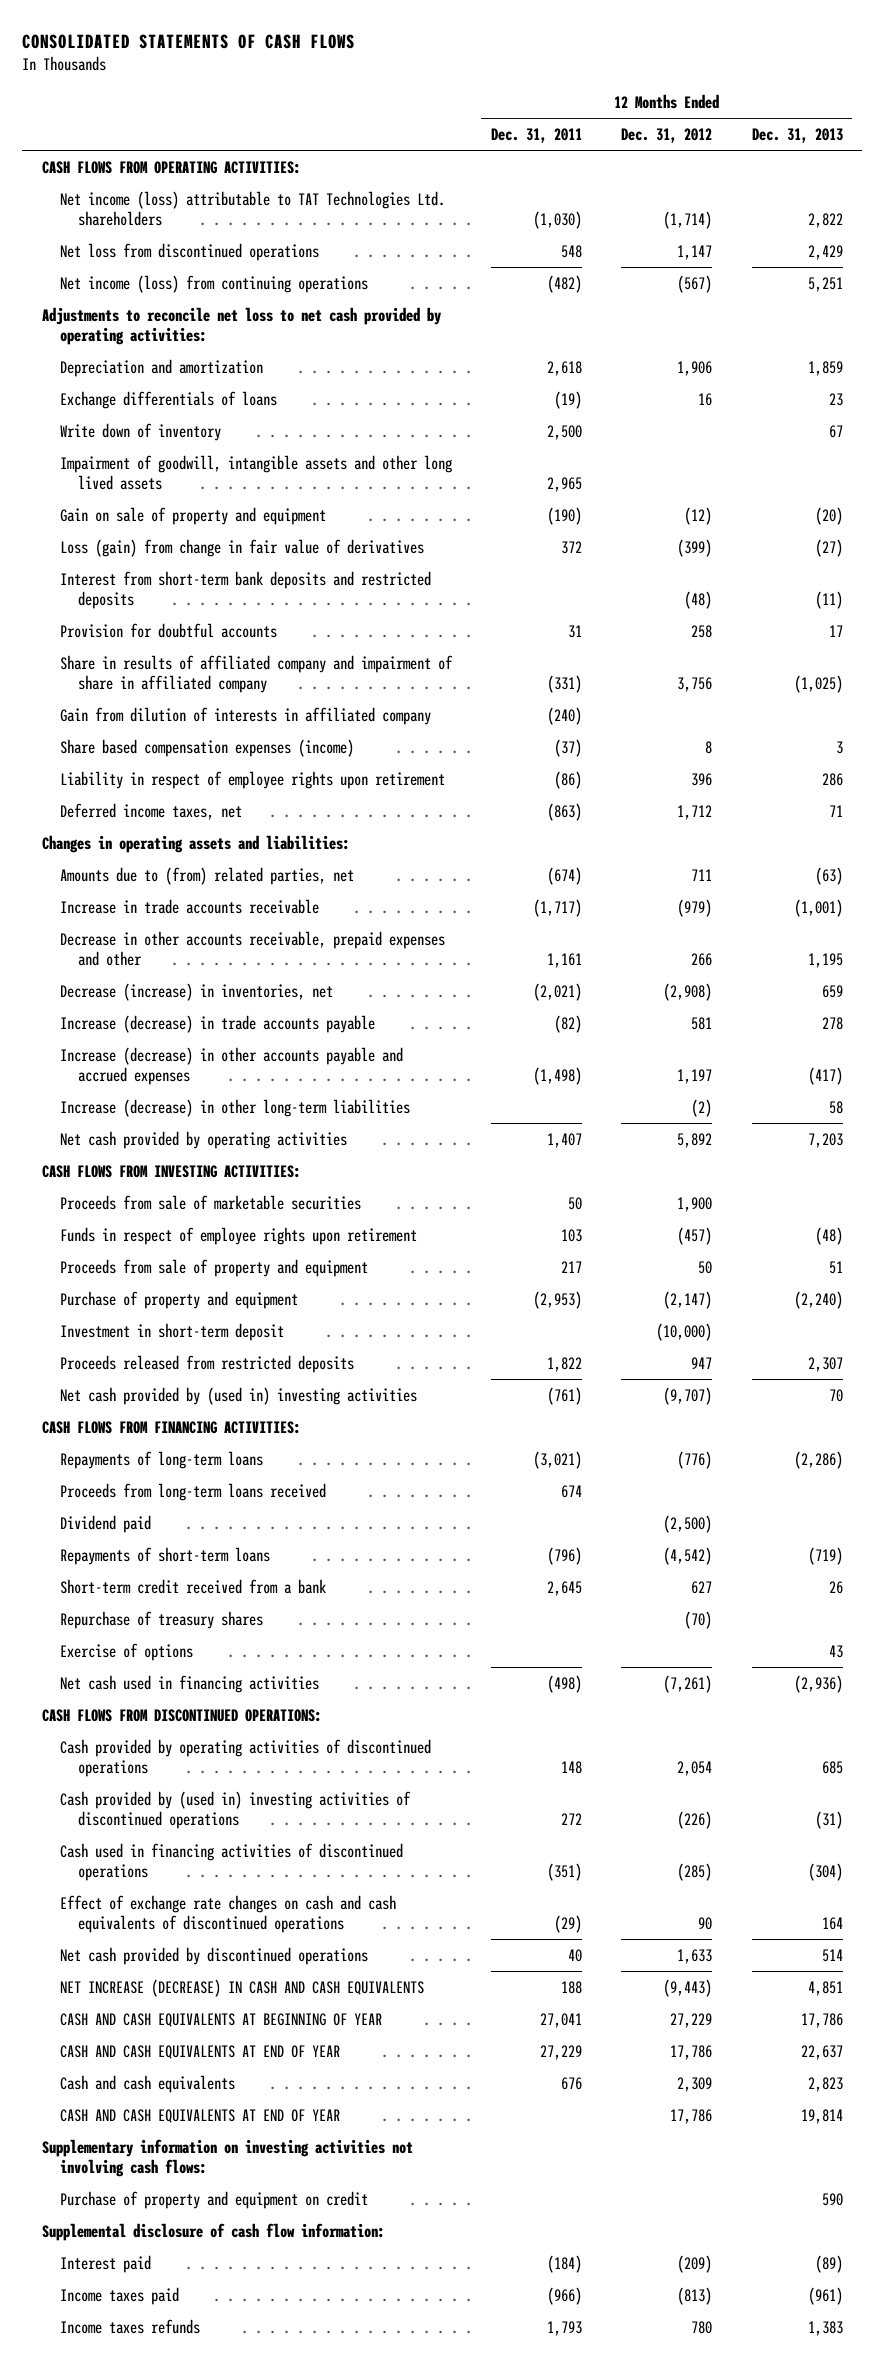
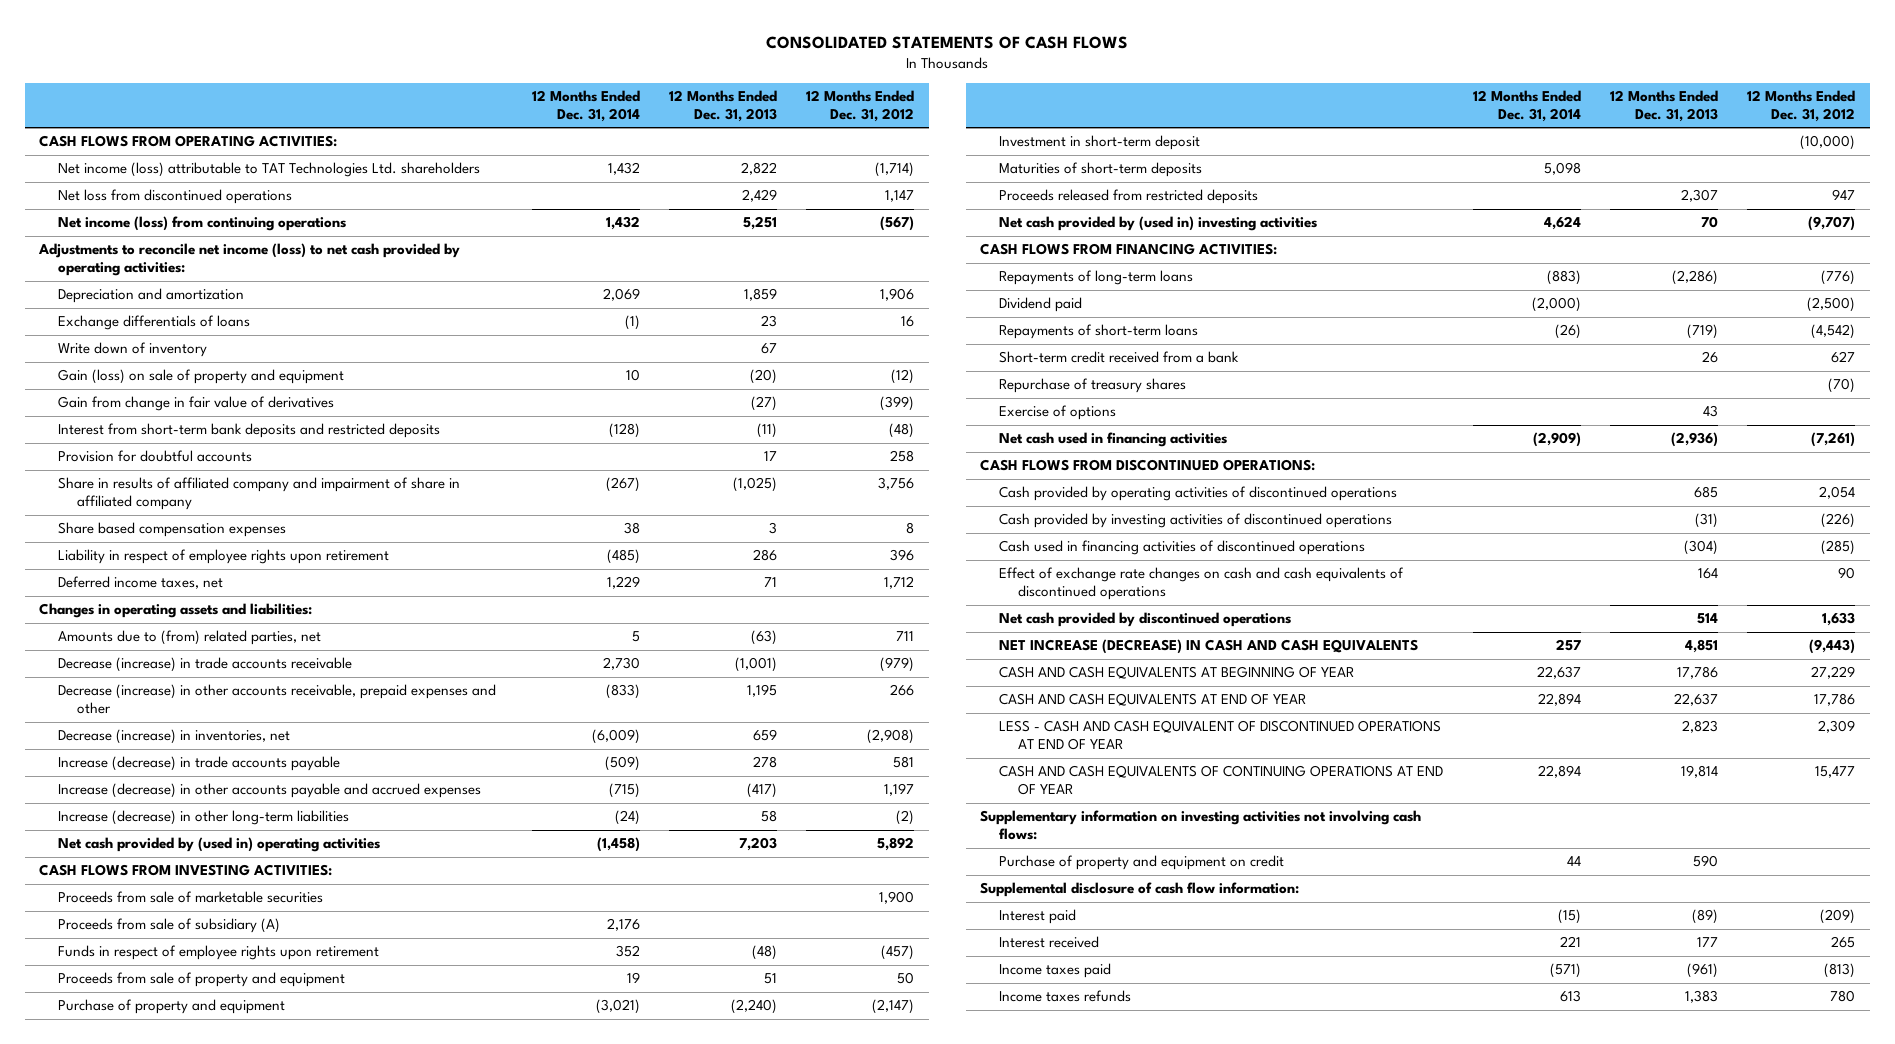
[491,127,583,143] Dec. 31, 2011 -> none
none -> [531,89,640,123] 12 Months Ended Dec. 31, 2014
[41,306,441,346] Adjustments to reconcile net loss to net cash provided by operating activities: -> [38,243,461,277] Adjustments to reconcile net income (loss) to net cash provided by operating activities:
[60,454,453,491] Impairment of goodwill, intangible assets and other long lived assets -> none
[60,506,327,525] Gain on sale of property and equipment -> [58,369,345,385] Gain (loss) on sale of property and equipment
[60,538,425,557] Loss (gain) from change in fair value of derivatives -> [58,396,335,412] Gain from change in fair value of derivatives
[60,706,432,725] Gain from dilution of interests in affiliated company -> none
[60,738,355,757] Share based compensation expenses (income) -> [58,522,287,538] Share based compensation expenses
[60,898,320,914] Increase in trade accounts receivable -> [58,657,353,673] Decrease (increase) in trade accounts receivable
[60,930,446,967] Decrease in other accounts receivable, prepaid expenses and other -> [58,684,497,715] Decrease (increase) in other accounts receivable, prepaid expenses and other
[60,1130,348,1149] Net cash provided by operating activities -> [58,837,381,853] Net cash provided by (used in) operating activities
none -> [58,918,281,934] Proceeds from sale of subsidiary (A)
none -> [999,162,1203,178] Maturities of short-term deposits
[60,1482,327,1501] Proceeds from long-term loans received -> none
[60,1790,412,1830] Cash provided by (used in) investing activities of discontinued operations -> [999,513,1393,529] Cash provided by investing activities of discontinued operations
[60,2074,236,2093] Cash and cash equivalents -> [999,720,1442,751] LESS - CASH AND CASH EQUIVALENT OF DISCONTINUED OPERATIONS AT END OF YEAR
[60,2108,341,2123] CASH AND CASH EQUIVALENTS AT END OF YEAR -> [999,765,1444,796] CASH AND CASH EQUIVALENTS OF CONTINUING OPERATIONS AT END OF YEAR
[670,2108,713,2124] 17,786 -> [1815,766,1856,779] 15,477
none -> [999,936,1100,949] Interest received

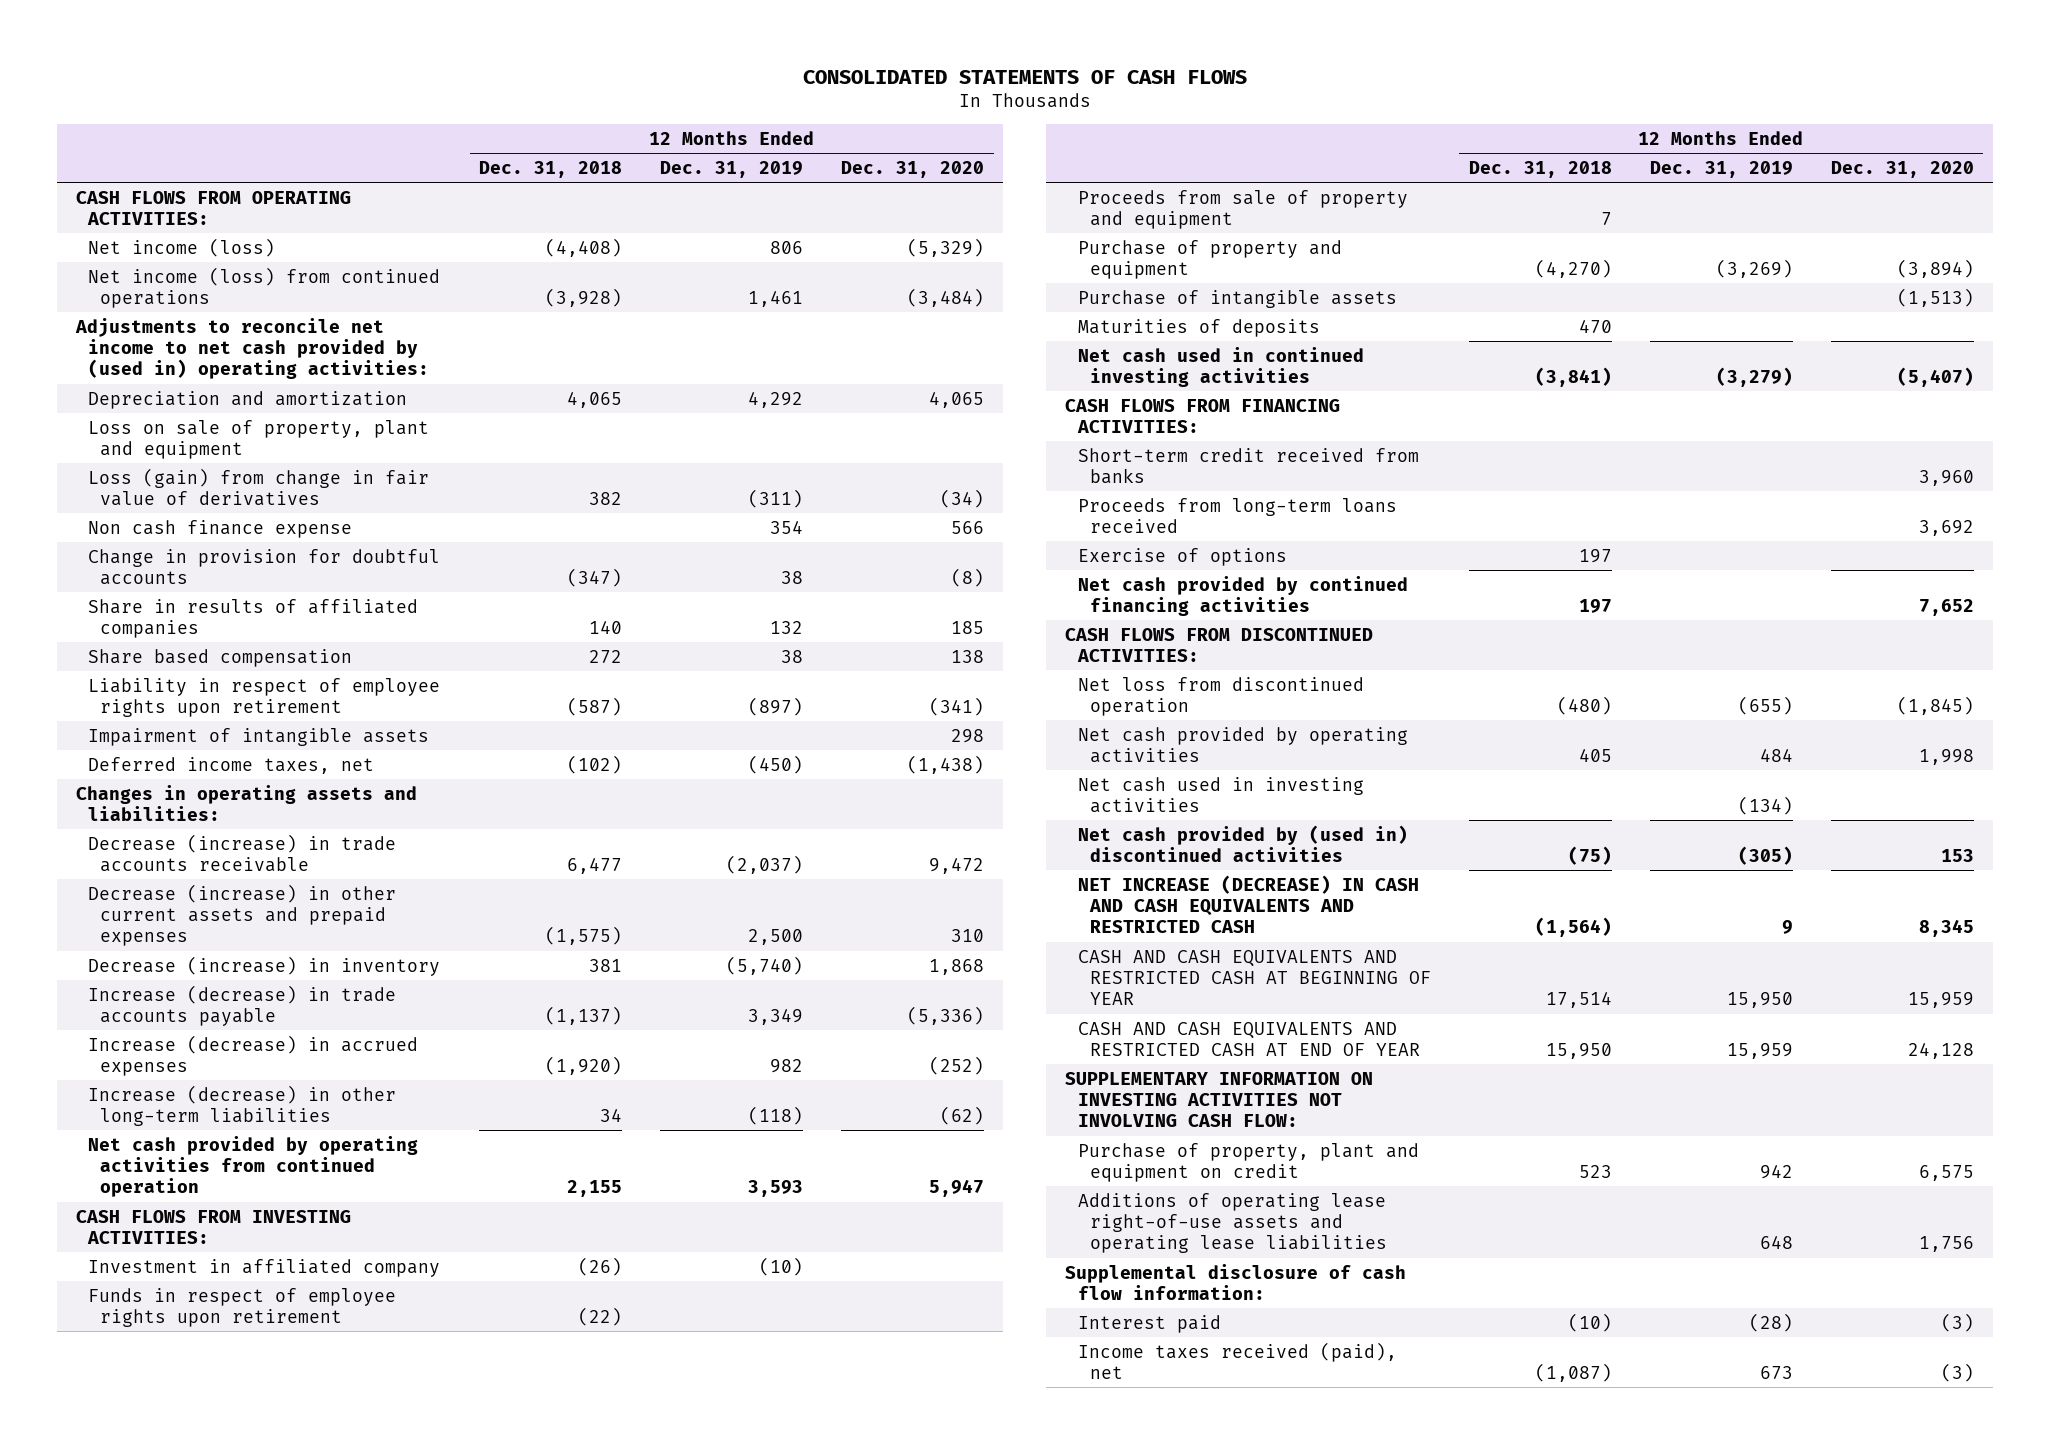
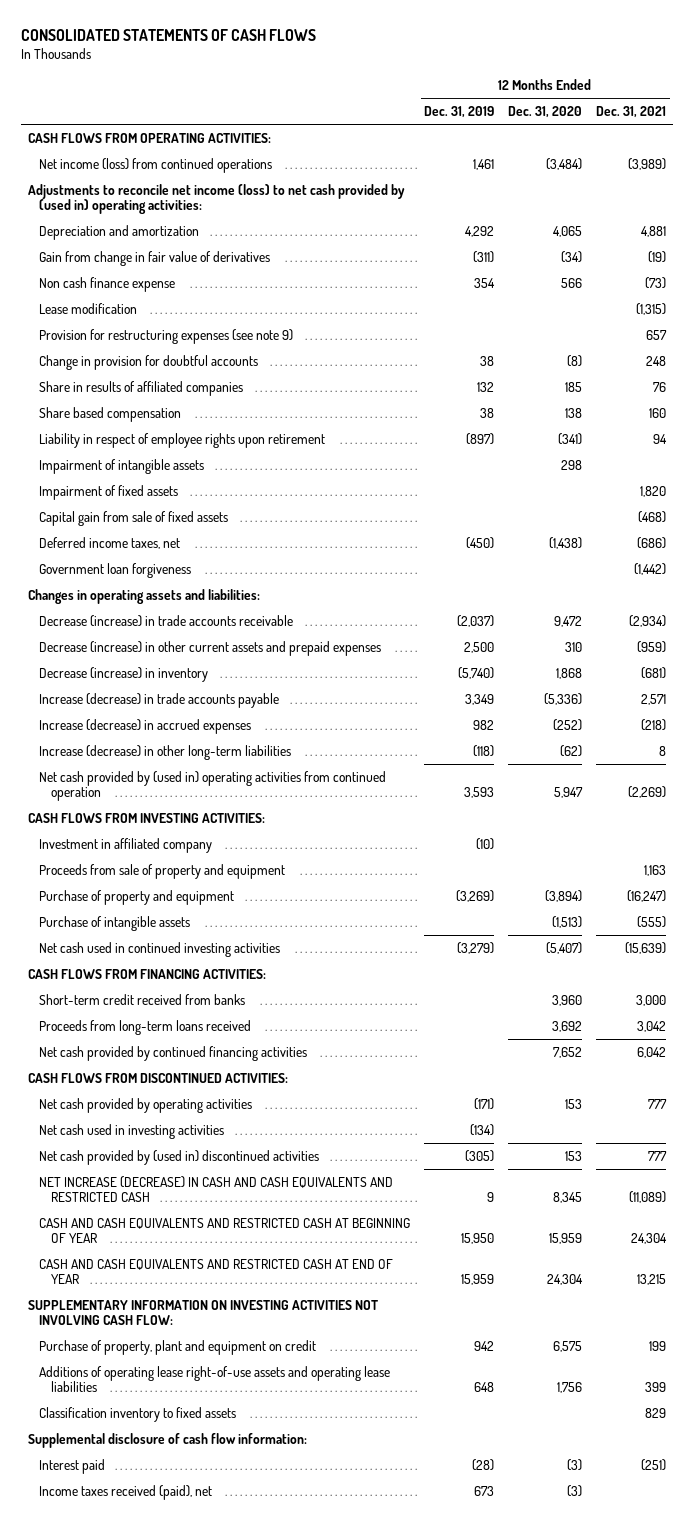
[479,160,623,178] Dec. 31, 2018 -> none
none -> [596,106,667,119] Dec. 31, 2021
[87,237,275,257] Net income (loss) -> none
[74,317,429,380] Adjustments to reconcile net income to net cash provided by (used in) operating activities: -> [27,183,405,215] Adjustments to reconcile net income (loss) to net cash provided by (used in) operating activities:
[87,419,429,459] Loss on sale of property, plant and equipment -> none
[87,467,429,506] Loss (gain) from change in fair value of derivatives -> [39,250,271,266] Gain from change in fair value of derivatives
none -> [39,302,138,314] Lease modification
none -> [39,328,294,344] Provision for restructuring expenses (see note 9)
none -> [39,484,179,500] Impairment of fixed assets
none -> [39,510,229,526] Capital gain from sale of fixed assets
none -> [39,562,192,578] Government loan forgiveness
[87,1135,418,1198] Net cash provided by operating activities from continued operation -> [39,770,387,802] Net cash provided by (used in) operating activities from continued operation
[87,1287,396,1327] Funds in respect of employee rights upon retirement -> none
[1077,318,1320,337] Maturities of deposits -> none
[1077,547,1287,566] Exercise of options -> none
[1077,676,1364,716] Net loss from discontinued operation -> none
[1759,747,1793,762] 484 -> [474,1097,495,1110] (171)
[1918,748,1974,765] 1,998 -> [565,1098,583,1109] 153
[1907,1041,1974,1059] 24,128 -> [547,1274,584,1286] 24,304
none -> [39,1406,237,1422] Classification inventory to fixed assets

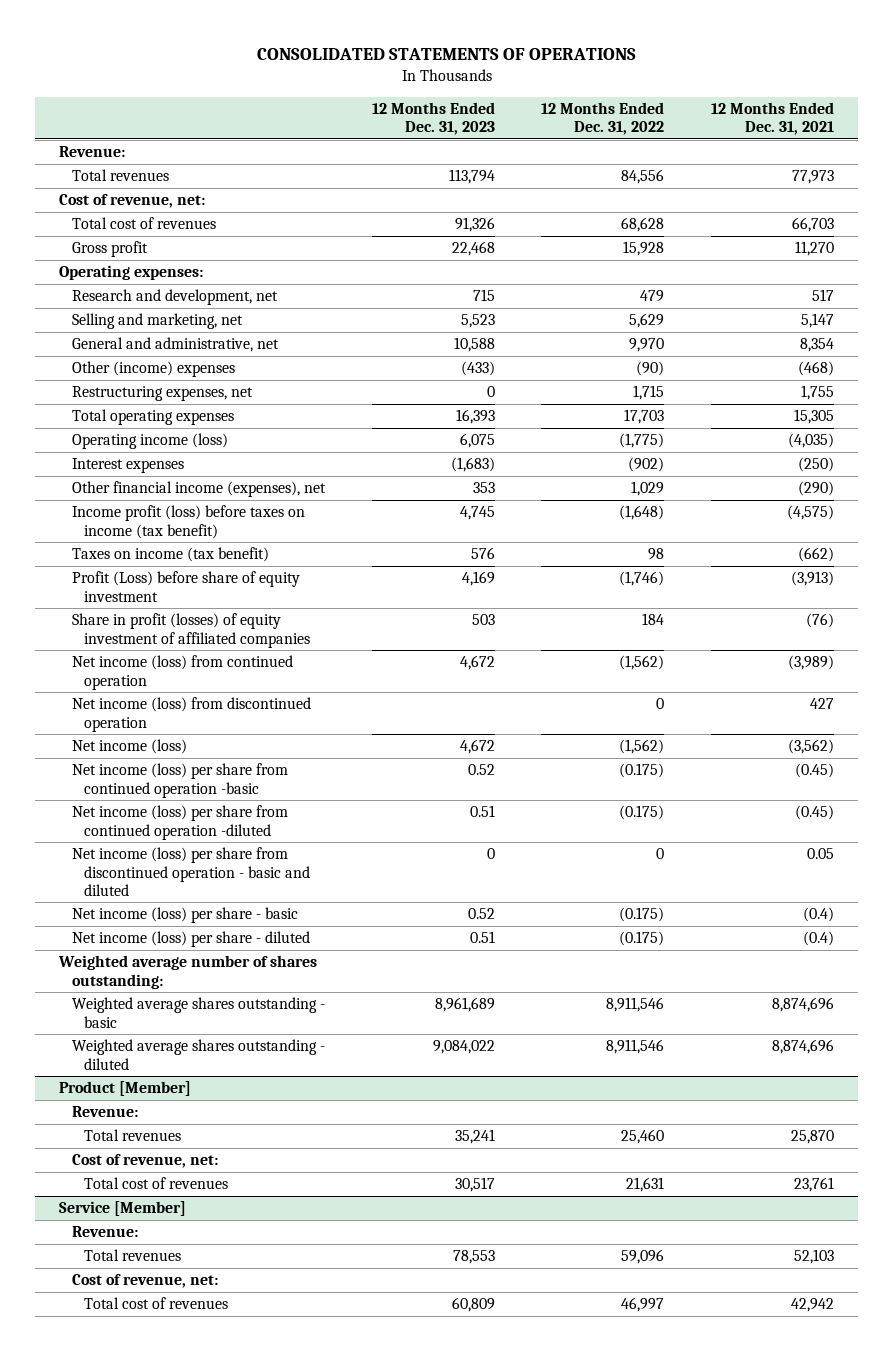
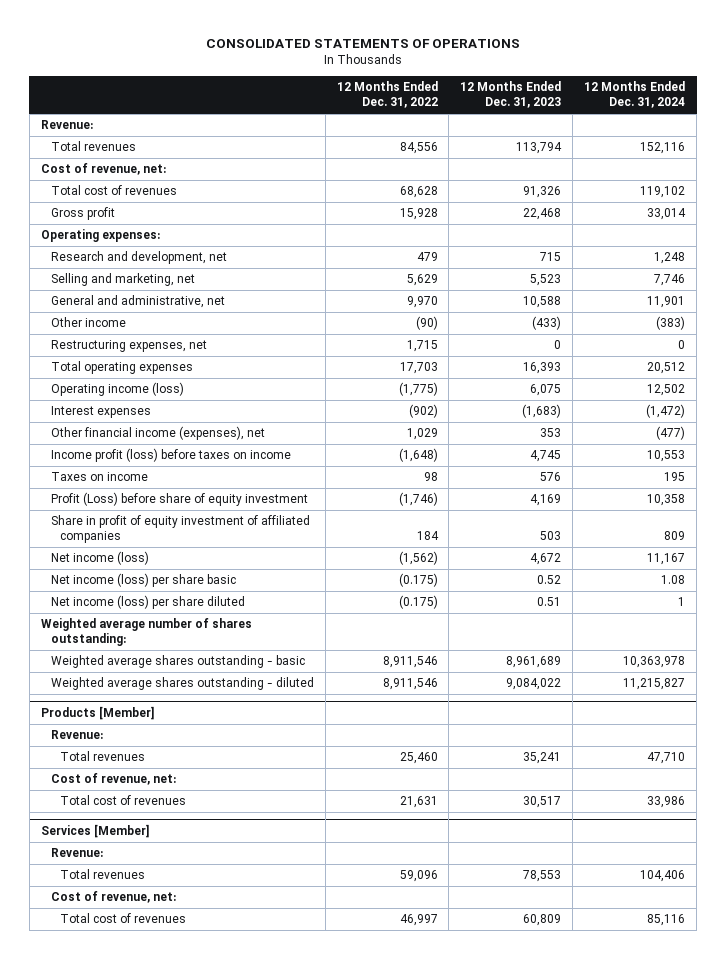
[711,101,835,136] 12 Months Ended Dec. 31, 2021 -> none
none -> [584,81,686,109] 12 Months Ended Dec. 31, 2024
[71,361,235,378] Other (income) expenses -> [50,317,126,328] Other income
[71,505,305,539] Income profit (loss) before taxes on income (tax benefit) -> [50,448,291,463] Income profit (loss) before taxes on income
[71,547,269,563] Taxes on income (tax benefit) -> [50,472,148,482] Taxes on income
[71,655,293,690] Net income (loss) from continued operation -> none
[71,697,311,732] Net income (loss) from discontinued operation -> none
[71,613,311,648] Share in profit (losses) of equity investment of affiliated companies -> [50,515,310,544] Share in profit of equity investment of affiliated companies
[71,763,288,798] Net income (loss) per share from continued operation -basic -> none
[71,805,288,840] Net income (loss) per share from continued operation -diluted -> none
[71,847,311,897] Net income (loss) per share from discontinued operation - basic and diluted -> none
[71,907,298,924] Net income (loss) per share - basic -> [50,573,236,588] Net income (loss) per share basic
[71,931,310,948] Net income (loss) per share - diluted -> [50,595,245,610] Net income (loss) per share diluted
[58,1081,191,1097] Product [Member] -> [40,705,155,720] Products [Member]
[58,1201,186,1217] Service [Member] -> [40,823,150,838] Services [Member]

